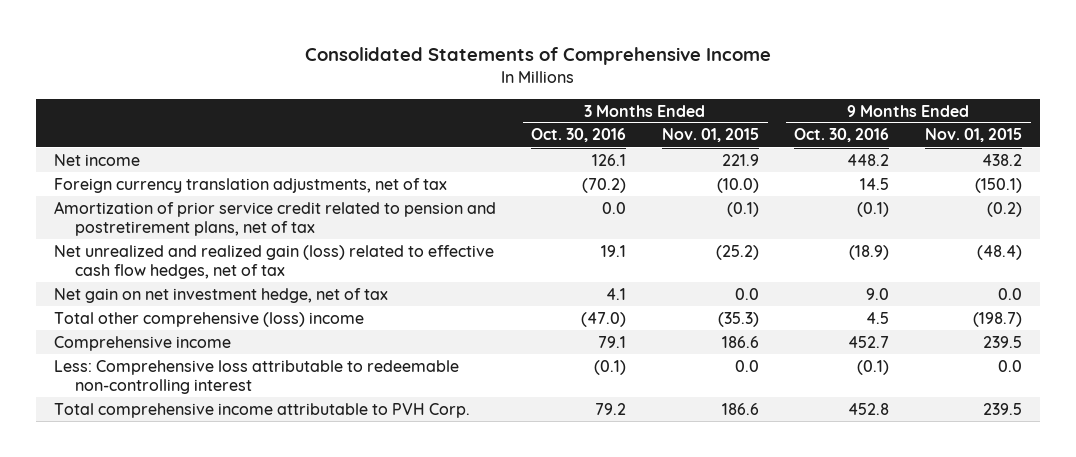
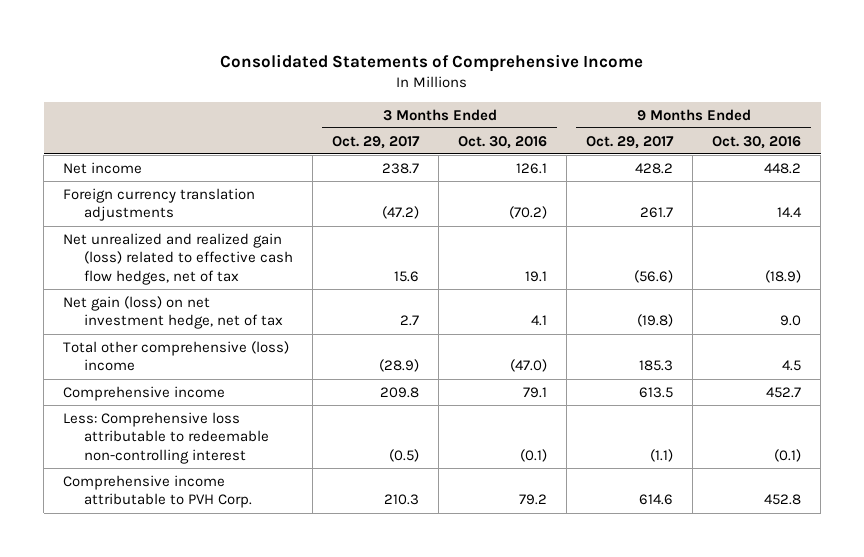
[661,128,759,143] Nov. 01, 2015 -> none
[924,128,1022,143] Nov. 01, 2015 -> none
none -> [332,135,421,149] Oct. 29, 2017
none -> [586,135,675,149] Oct. 29, 2017
[53,200,496,236] Amortization of prior service credit related to pension and postretirement plans, net of tax -> none
[53,177,447,193] Foreign currency translation adjustments, net of tax -> [63,187,256,222] Foreign currency translation adjustments
[860,177,890,190] 14.5 -> [777,207,803,219] 14.4
[53,287,388,303] Net gain on net investment hedge, net of tax -> [63,295,284,330] Net gain (loss) on net investment hedge, net of tax
[53,402,470,418] Total comprehensive income attributable to PVH Corp. -> [63,474,253,509] Comprehensive income attributable to PVH Corp.

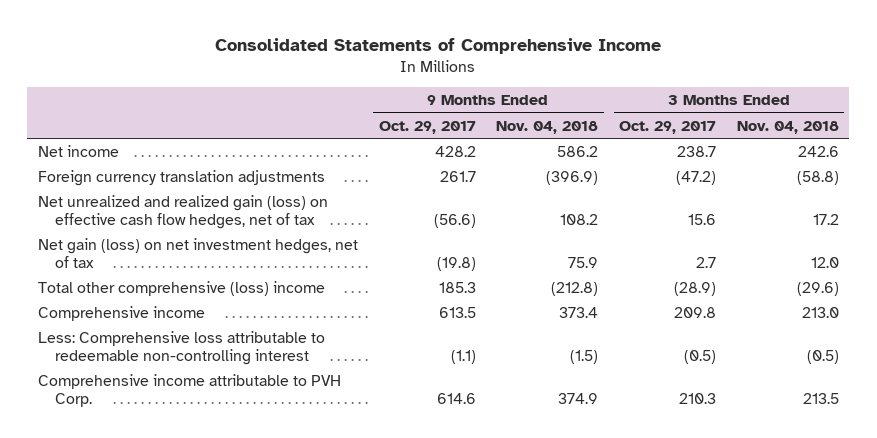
[458,135,548,149] Oct. 30, 2016 -> none
[712,135,802,149] Oct. 30, 2016 -> none
none -> [496,120,599,134] Nov. 04, 2018
none -> [737,120,840,134] Nov. 04, 2018
[63,232,294,286] Net unrealized and realized gain (loss) related to effective cash flow hedges, net of tax -> [37,194,328,229] Net unrealized and realized gain (loss) on effective cash flow hedges, net of tax
[63,295,284,330] Net gain (loss) on net investment hedge, net of tax -> [37,237,358,268] Net gain (loss) on net investment hedges, net of tax

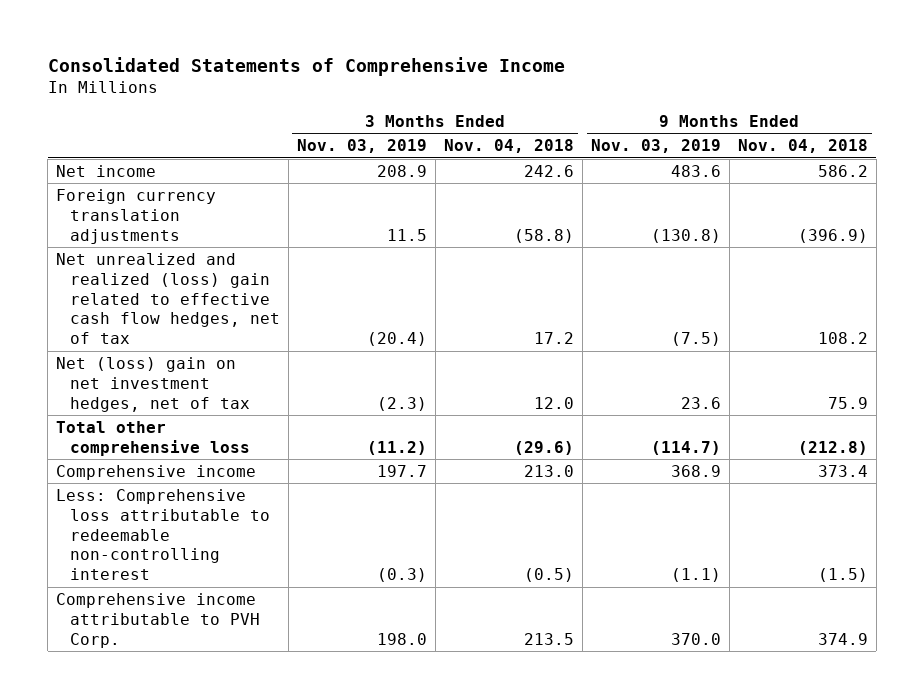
[378,120,476,134] Oct. 29, 2017 -> none
[619,120,717,134] Oct. 29, 2017 -> none
none -> [296,139,427,154] Nov. 03, 2019
none -> [590,139,721,154] Nov. 03, 2019
[37,194,328,229] Net unrealized and realized gain (loss) on effective cash flow hedges, net of tax -> [56,252,280,345] Net unrealized and realized (loss) gain related to effective cash flow hedges, net of tax
[37,237,358,268] Net gain (loss) on net investment hedges, net of tax -> [56,356,250,412] Net (loss) gain on net investment hedges, net of tax
[37,280,325,296] Total other comprehensive (loss) income -> [56,420,250,456] Total other comprehensive loss

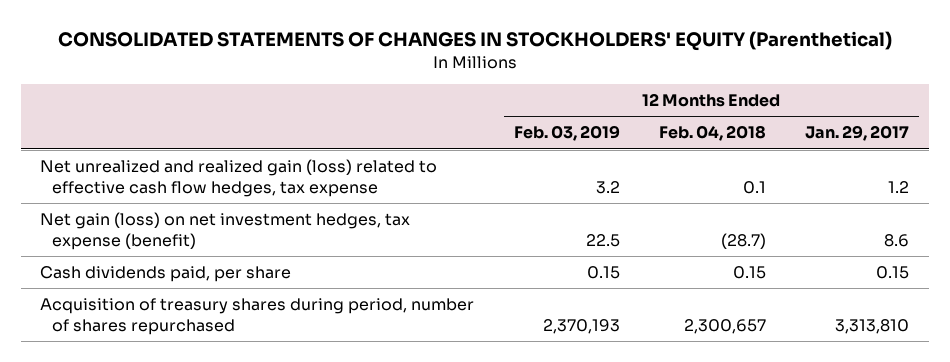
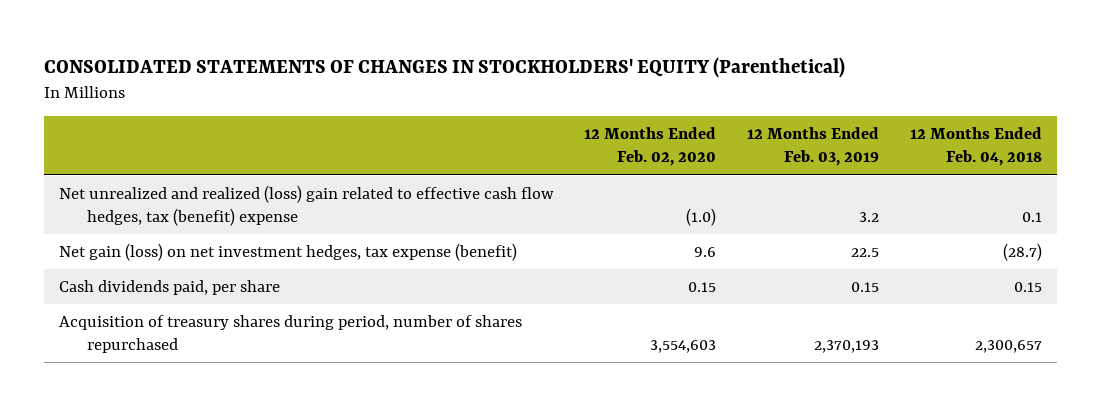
[805,125,910,142] Jan. 29, 2017 -> none
none -> [584,127,717,167] 12 Months Ended Feb. 02, 2020
[40,159,438,197] Net unrealized and realized gain (loss) related to effective cash flow hedges, tax expense -> [58,184,554,226] Net unrealized and realized (loss) gain related to effective cash flow hedges, tax (benefit) expense

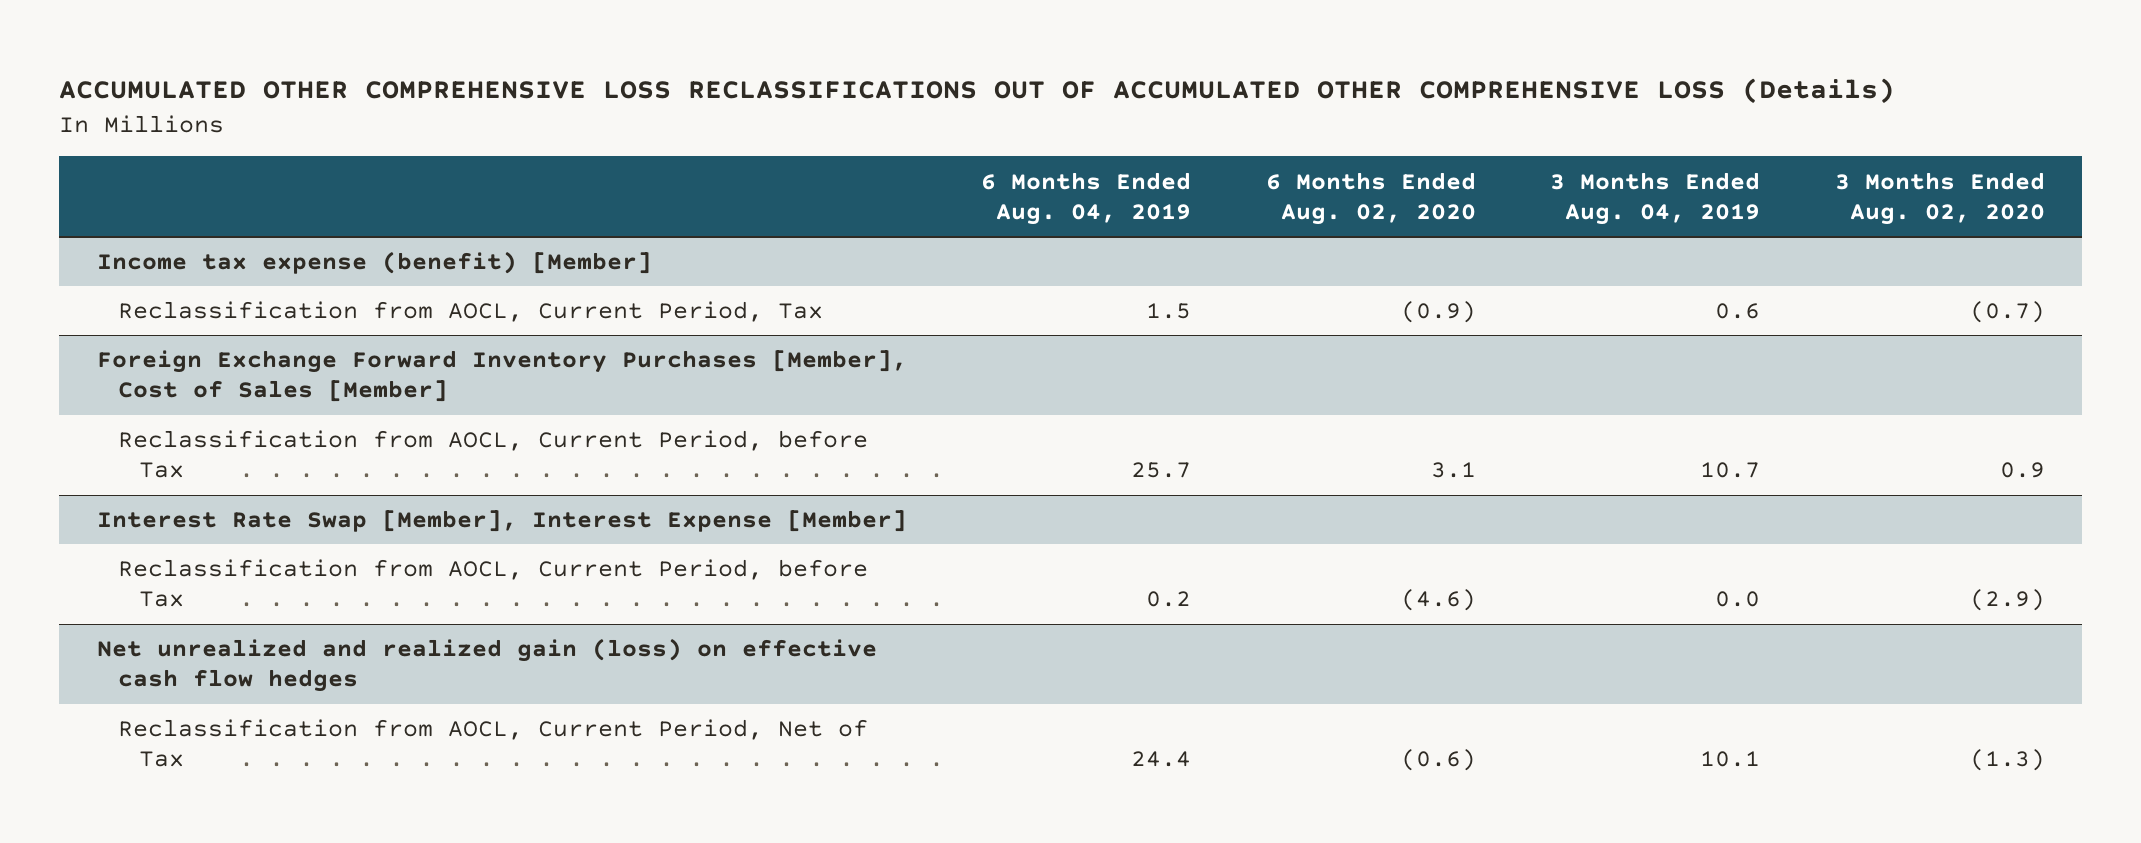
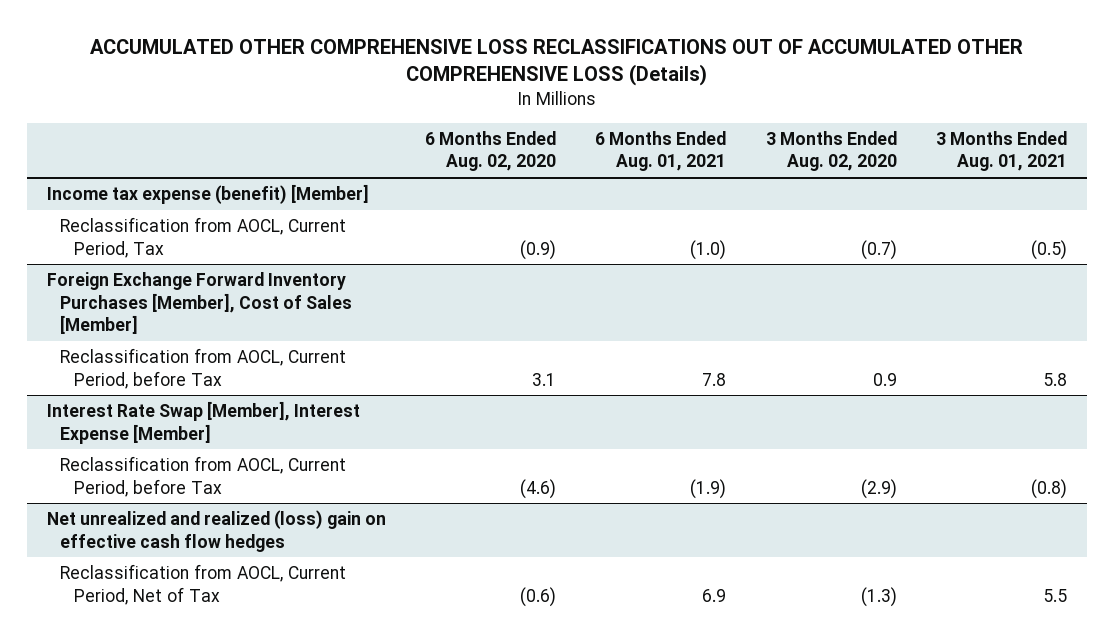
[981,171,1192,225] 6 Months Ended Aug. 04, 2019 -> none
[1550,171,1761,225] 3 Months Ended Aug. 04, 2019 -> none
none -> [595,131,727,172] 6 Months Ended Aug. 01, 2021
none -> [935,131,1067,172] 3 Months Ended Aug. 01, 2021
[96,638,877,693] Net unrealized and realized gain (loss) on effective cash flow hedges -> [46,510,386,552] Net unrealized and realized (loss) gain on effective cash flow hedges

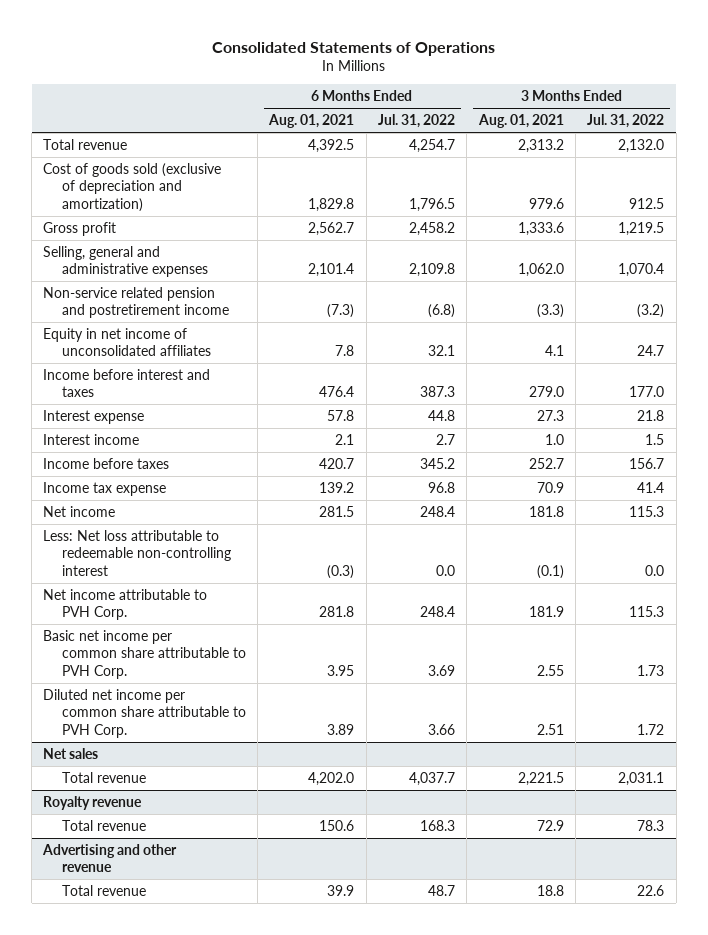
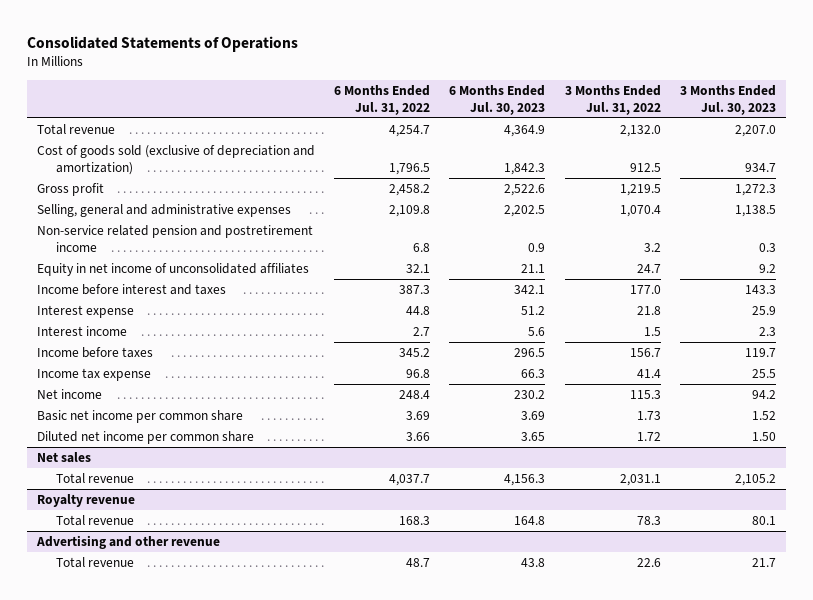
[268,114,355,129] Aug. 01, 2021 -> none
[477,114,564,129] Aug. 01, 2021 -> none
none -> [449,84,546,115] 6 Months Ended Jul. 30, 2023
none -> [680,84,777,115] 3 Months Ended Jul. 30, 2023
[428,304,456,319] (6.8) -> [413,242,431,252] 6.8
[637,304,665,319] (3.2) -> [643,242,661,252] 3.2
[43,529,231,576] Less: Net loss attributable to redeemable non-controlling interest -> none
[43,588,208,621] Net income attributable to PVH Corp. -> none
[43,629,246,679] Basic net income per common share attributable to PVH Corp. -> [36,409,243,423] Basic net income per common share
[43,688,246,738] Diluted net income per common share attributable to PVH Corp. -> [36,430,254,444] Diluted net income per common share

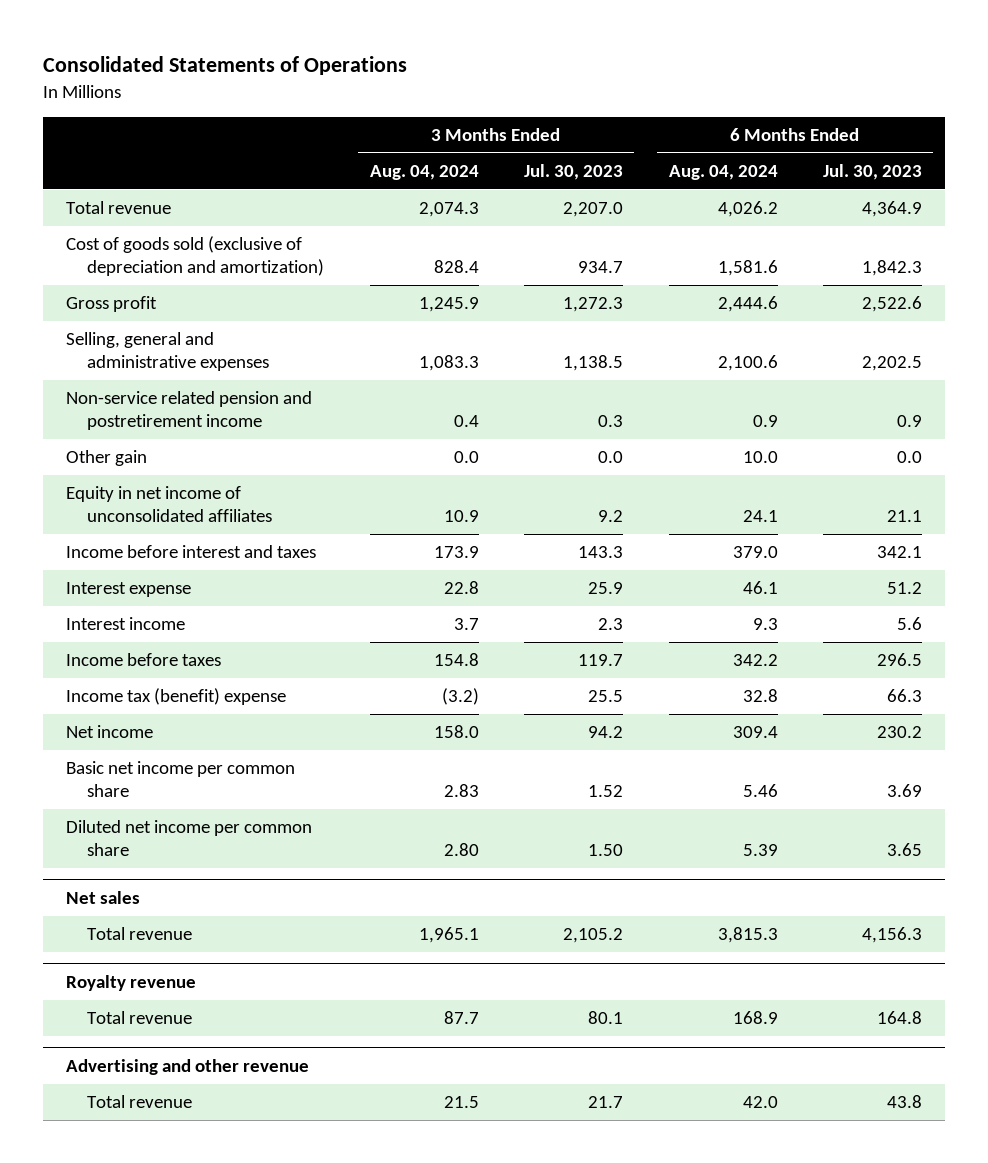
[334,84,431,115] 6 Months Ended Jul. 31, 2022 -> none
[564,84,661,115] 3 Months Ended Jul. 31, 2022 -> none
none -> [369,165,479,181] Aug. 04, 2024
none -> [668,165,778,181] Aug. 04, 2024
none -> [65,450,147,467] Other gain
[36,367,151,381] Income tax expense -> [65,688,286,706] Income tax (benefit) expense

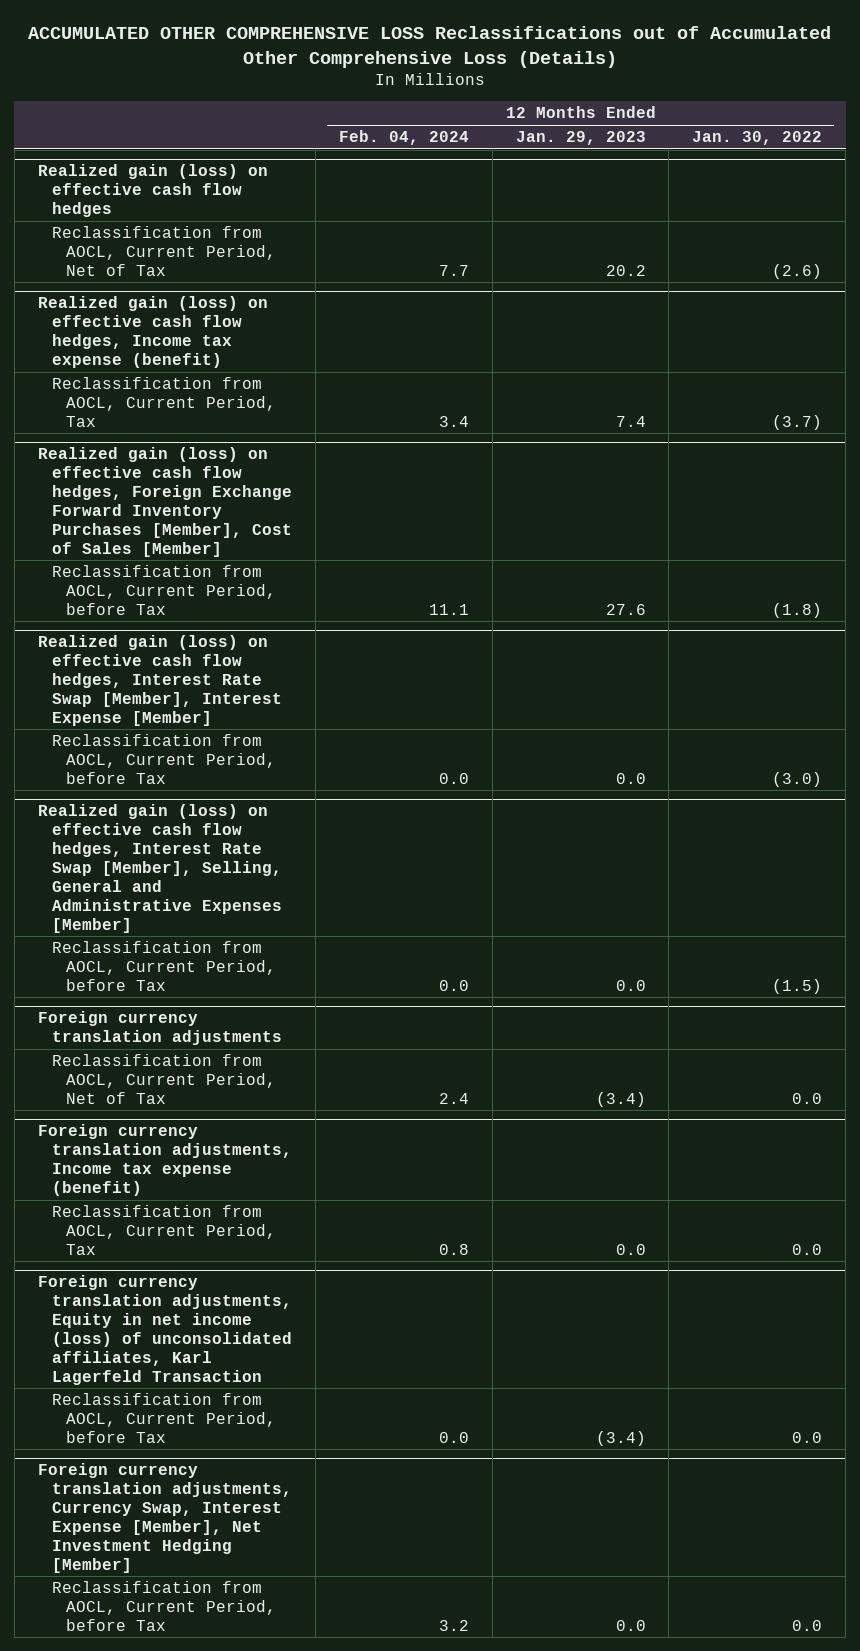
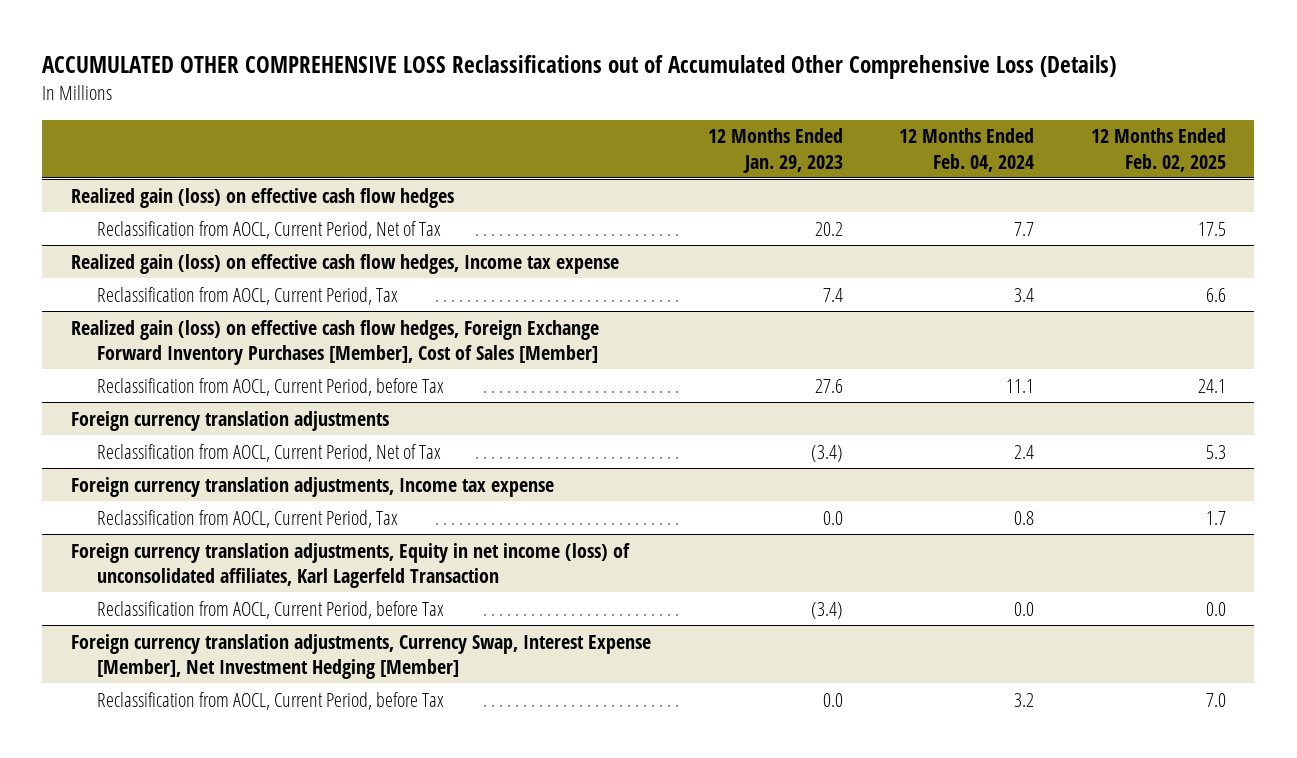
[692,131,823,146] Jan. 30, 2022 -> none
none -> [1091,128,1227,172] 12 Months Ended Feb. 02, 2025
[37,296,268,369] Realized gain (loss) on effective cash flow hedges, Income tax expense (benefit) -> [70,253,619,274] Realized gain (loss) on effective cash flow hedges, Income tax expense
[37,635,282,726] Realized gain (loss) on effective cash flow hedges, Interest Rate Swap [Member], Interest Expense [Member] -> none
[51,734,277,784] Reclassification from AOCL, Current Period, before Tax -> none
[37,804,282,933] Realized gain (loss) on effective cash flow hedges, Interest Rate Swap [Member], Selling, General and Administrative Expenses [Member] -> none
[51,941,277,991] Reclassification from AOCL, Current Period, before Tax -> none
[37,1124,292,1197] Foreign currency translation adjustments, Income tax expense (benefit) -> [70,476,554,497] Foreign currency translation adjustments, Income tax expense

